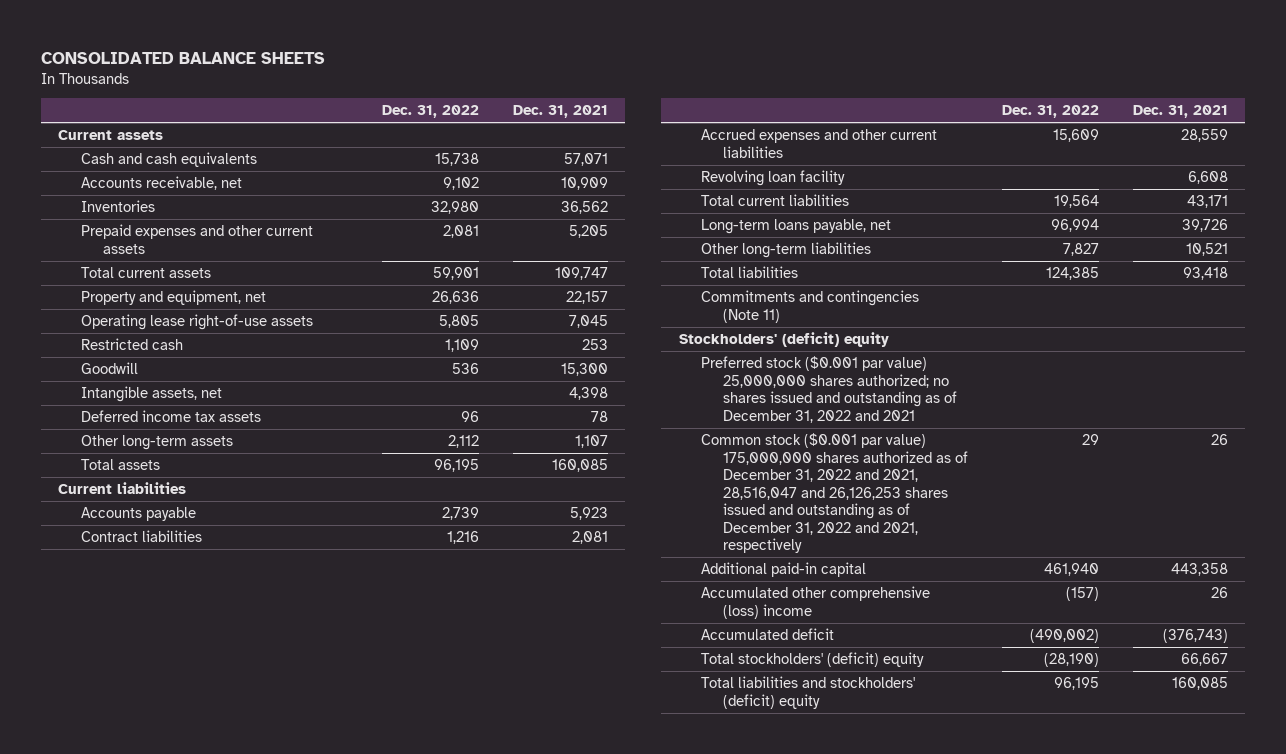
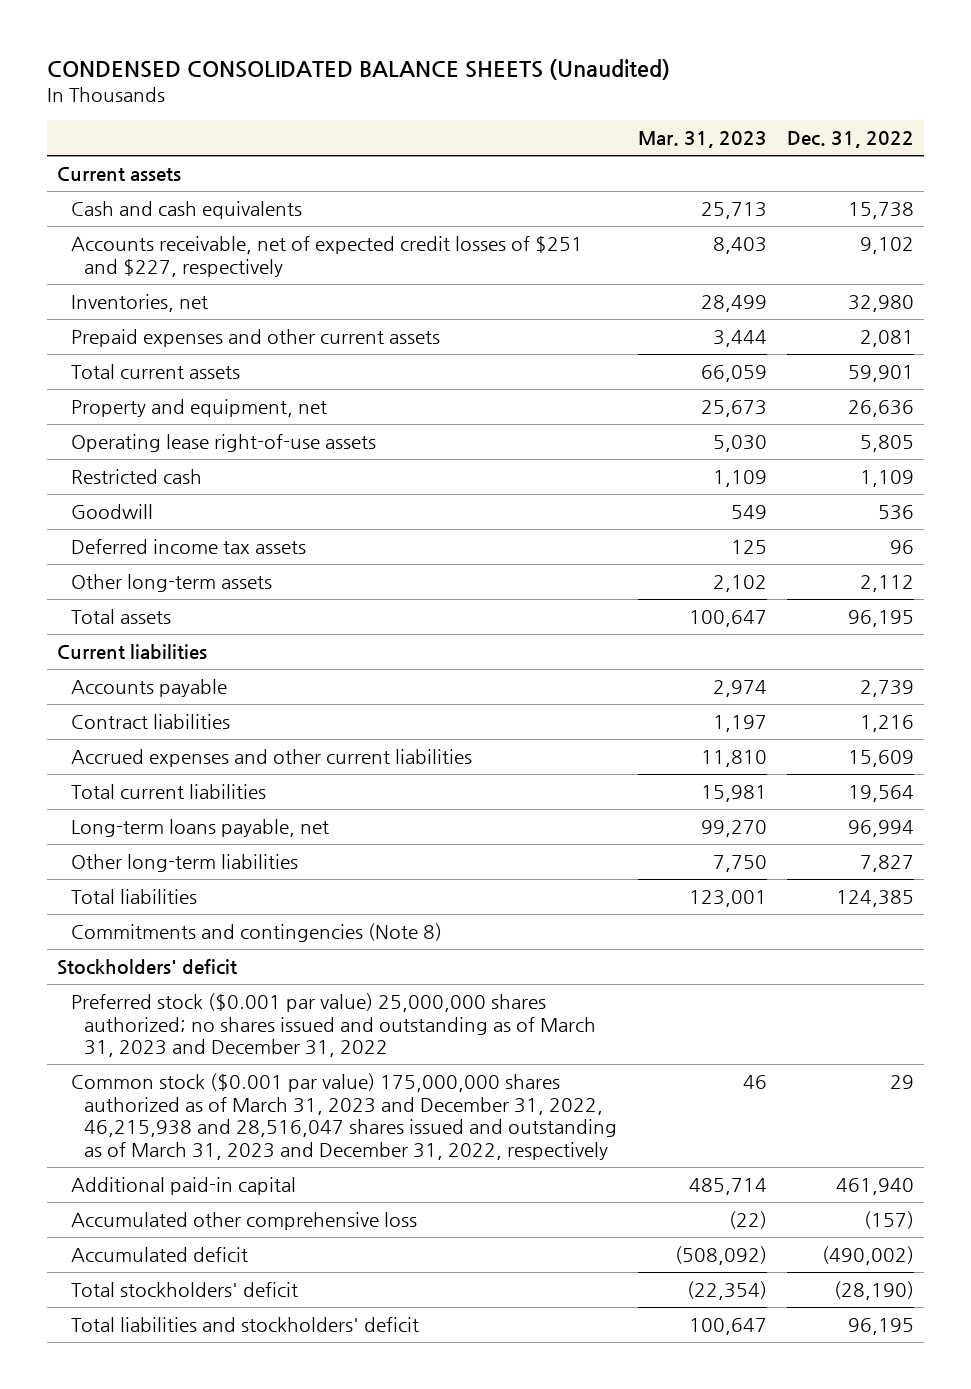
[41,51,326,64] CONSOLIDATED BALANCE SHEETS -> [46,58,670,80] CONDENSED CONSOLIDATED BALANCE SHEETS (Unaudited)
[512,105,608,119] Dec. 31, 2021 -> none
none -> [637,130,767,148] Mar. 31, 2023
[80,176,242,191] Accounts receivable, net -> [70,236,583,277] Accounts receivable, net of expected credit losses of $251 and $227, respectively
[80,200,155,213] Inventories -> [70,294,208,313] Inventories, net
[80,386,222,403] Intangible assets, net -> none
[700,170,845,187] Revolving loan facility -> none
[700,290,919,323] Commitments and contingencies (Note 11) -> [70,923,442,943] Commitments and contingencies (Note 8)
[678,332,889,348] Stockholders' (deficit) equity -> [57,959,238,976] Stockholders' deficit
[700,356,957,423] Preferred stock ($0.001 par value) 25,000,000 shares authorized; no shares issued and outstanding as of December 31, 2022 and 2021 -> [70,993,597,1058] Preferred stock ($0.001 par value) 25,000,000 shares authorized; no shares issued and outstanding as of March 31, 2023 and December 31, 2022
[700,433,968,554] Common stock ($0.001 par value) 175,000,000 shares authorized as of December 31, 2022 and 2021, 28,516,047 and 26,126,253 shares issued and outstanding as of December 31, 2022 and 2021, respectively -> [70,1073,618,1160] Common stock ($0.001 par value) 175,000,000 shares authorized as of March 31, 2023 and December 31, 2022, 46,215,938 and 28,516,047 shares issued and outstanding as of March 31, 2023 and December 31, 2022, respectively
[700,586,930,619] Accumulated other comprehensive (loss) income -> [70,1212,417,1231] Accumulated other comprehensive loss
[700,652,924,668] Total stockholders' (deficit) equity -> [70,1282,298,1298] Total stockholders' deficit
[700,676,915,709] Total liabilities and stockholders' (deficit) equity -> [70,1317,419,1333] Total liabilities and stockholders' deficit

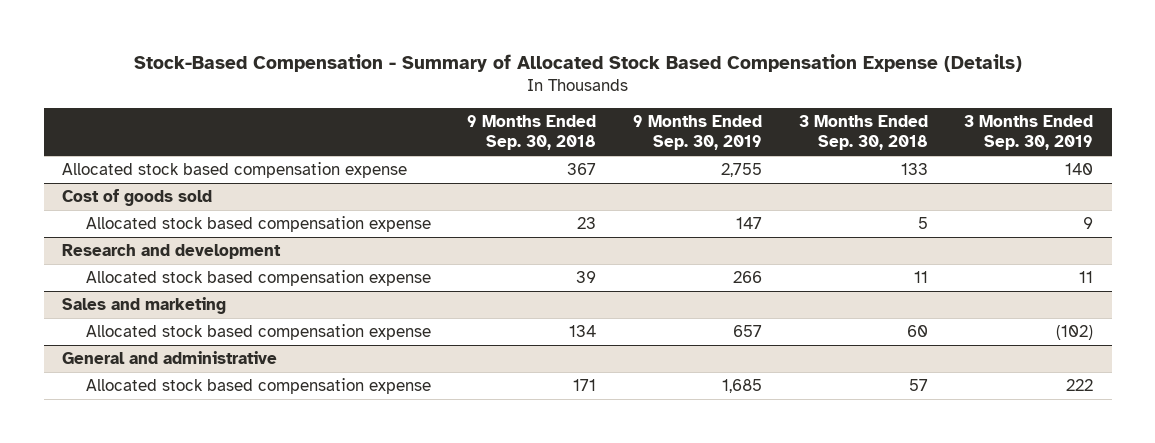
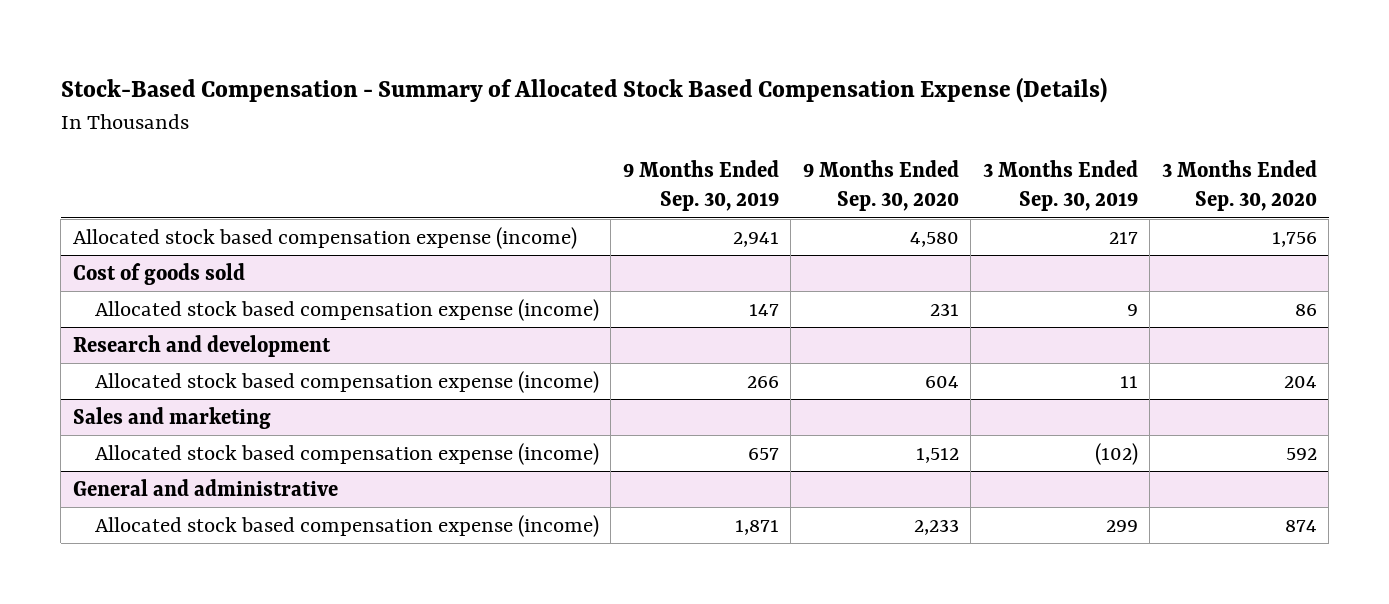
[467,114,597,151] 9 Months Ended Sep. 30, 2018 -> none
[798,114,928,151] 3 Months Ended Sep. 30, 2018 -> none
none -> [802,160,959,212] 9 Months Ended Sep. 30, 2020
none -> [1161,160,1317,212] 3 Months Ended Sep. 30, 2020
[61,162,407,179] Allocated stock based compensation expense -> [72,226,577,249] Allocated stock based compensation expense (income)
[721,163,763,178] 2,755 -> [732,231,779,247] 2,941
[1065,163,1094,176] 140 -> [1108,231,1138,244] 217
[85,216,431,233] Allocated stock based compensation expense -> [94,298,599,321] Allocated stock based compensation expense (income)
[85,270,431,287] Allocated stock based compensation expense -> [94,370,599,393] Allocated stock based compensation expense (income)
[85,324,431,341] Allocated stock based compensation expense -> [94,442,599,465] Allocated stock based compensation expense (income)
[85,378,431,395] Allocated stock based compensation expense -> [94,514,599,537] Allocated stock based compensation expense (income)
[722,379,763,394] 1,685 -> [734,519,779,535] 1,871
[1066,379,1094,392] 222 -> [1105,519,1138,532] 299

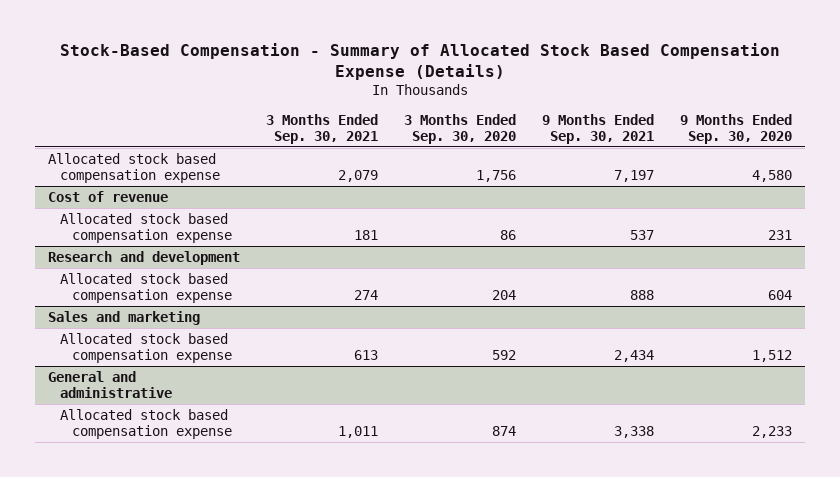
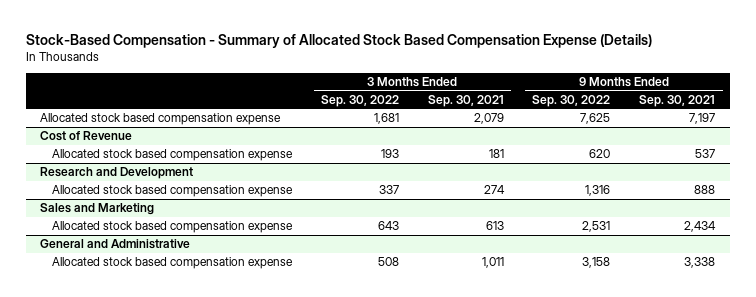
[404,113,517,144] 3 Months Ended Sep. 30, 2020 -> none
[679,113,792,144] 9 Months Ended Sep. 30, 2020 -> none
none -> [320,94,399,107] Sep. 30, 2022
none -> [532,94,611,107] Sep. 30, 2022
[48,191,169,203] Cost of revenue -> [40,131,133,142] Cost of Revenue
[48,251,241,266] Research and development -> [40,167,194,180] Research and Development
[48,311,201,326] Sales and marketing -> [40,203,155,216] Sales and Marketing
[48,371,173,398] General and administrative -> [40,239,191,250] General and Administrative

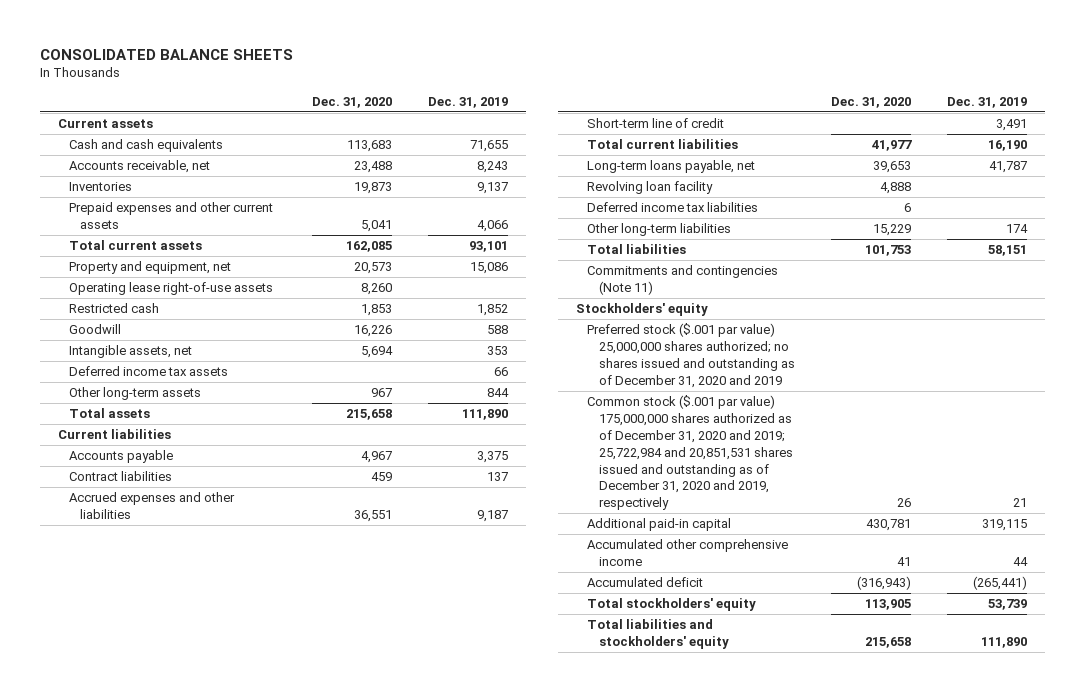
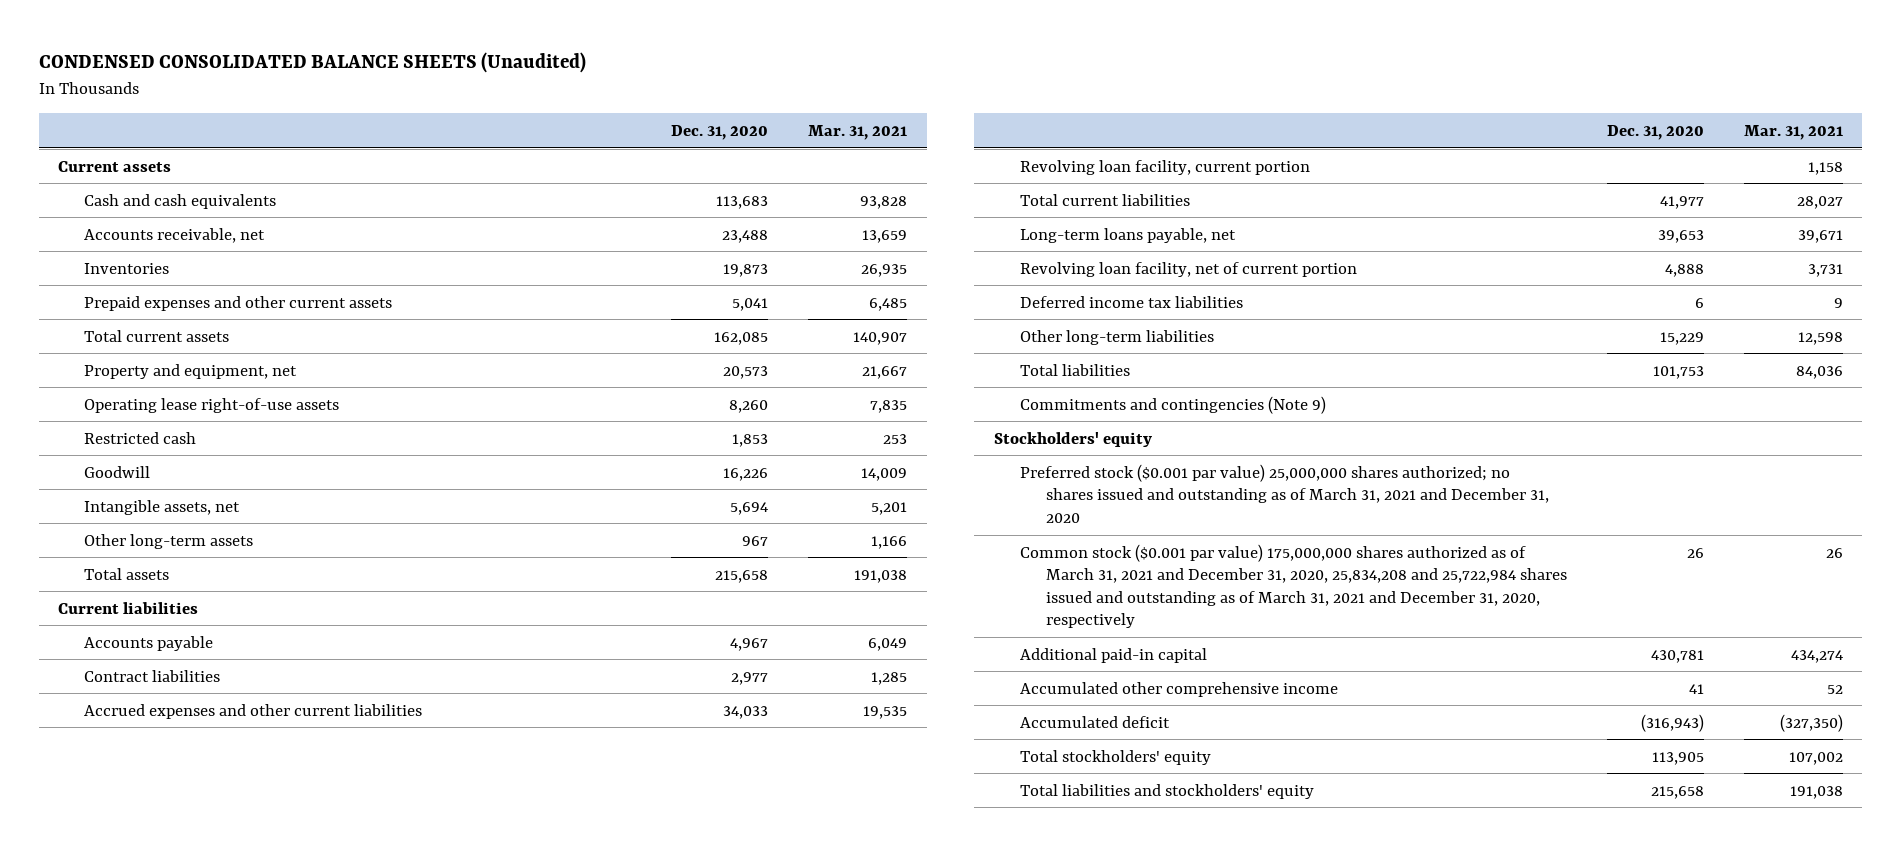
[39,48,293,60] CONSOLIDATED BALANCE SHEETS -> [38,52,586,74] CONDENSED CONSOLIDATED BALANCE SHEETS (Unaudited)
[427,96,508,108] Dec. 31, 2019 -> none
none -> [807,124,907,140] Mar. 31, 2021
[68,366,228,377] Deferred income tax assets -> none
[370,472,392,482] 459 -> [731,671,769,685] 2,977
[68,492,235,520] Accrued expenses and other liabilities -> [84,703,423,719] Accrued expenses and other current liabilities
[353,510,392,523] 36,551 -> [723,705,769,719] 34,033
[587,118,725,129] Short-term line of credit -> [1020,159,1311,175] Revolving loan facility, current portion
[587,181,714,195] Revolving loan facility -> [1020,261,1358,277] Revolving loan facility, net of current portion
[587,265,779,296] Commitments and contingencies (Note 11) -> [1020,395,1327,414] Commitments and contingencies (Note 9)
[587,323,795,388] Preferred stock ($.001 par value) 25,000,000 shares authorized; no shares issued and outstanding as of December 31, 2020 and 2019 -> [1020,463,1550,523] Preferred stock ($0.001 par value) 25,000,000 shares authorized; no shares issued and outstanding as of March 31, 2021 and December 31, 2020
[587,395,793,511] Common stock ($.001 par value) 175,000,000 shares authorized as of December 31, 2020 and 2019; 25,722,984 and 20,851,531 shares issued and outstanding as of December 31, 2020 and 2019, respectively -> [1020,543,1568,629] Common stock ($0.001 par value) 175,000,000 shares authorized as of March 31, 2021 and December 31, 2020, 25,834,208 and 25,722,984 shares issued and outstanding as of March 31, 2021 and December 31, 2020, respectively

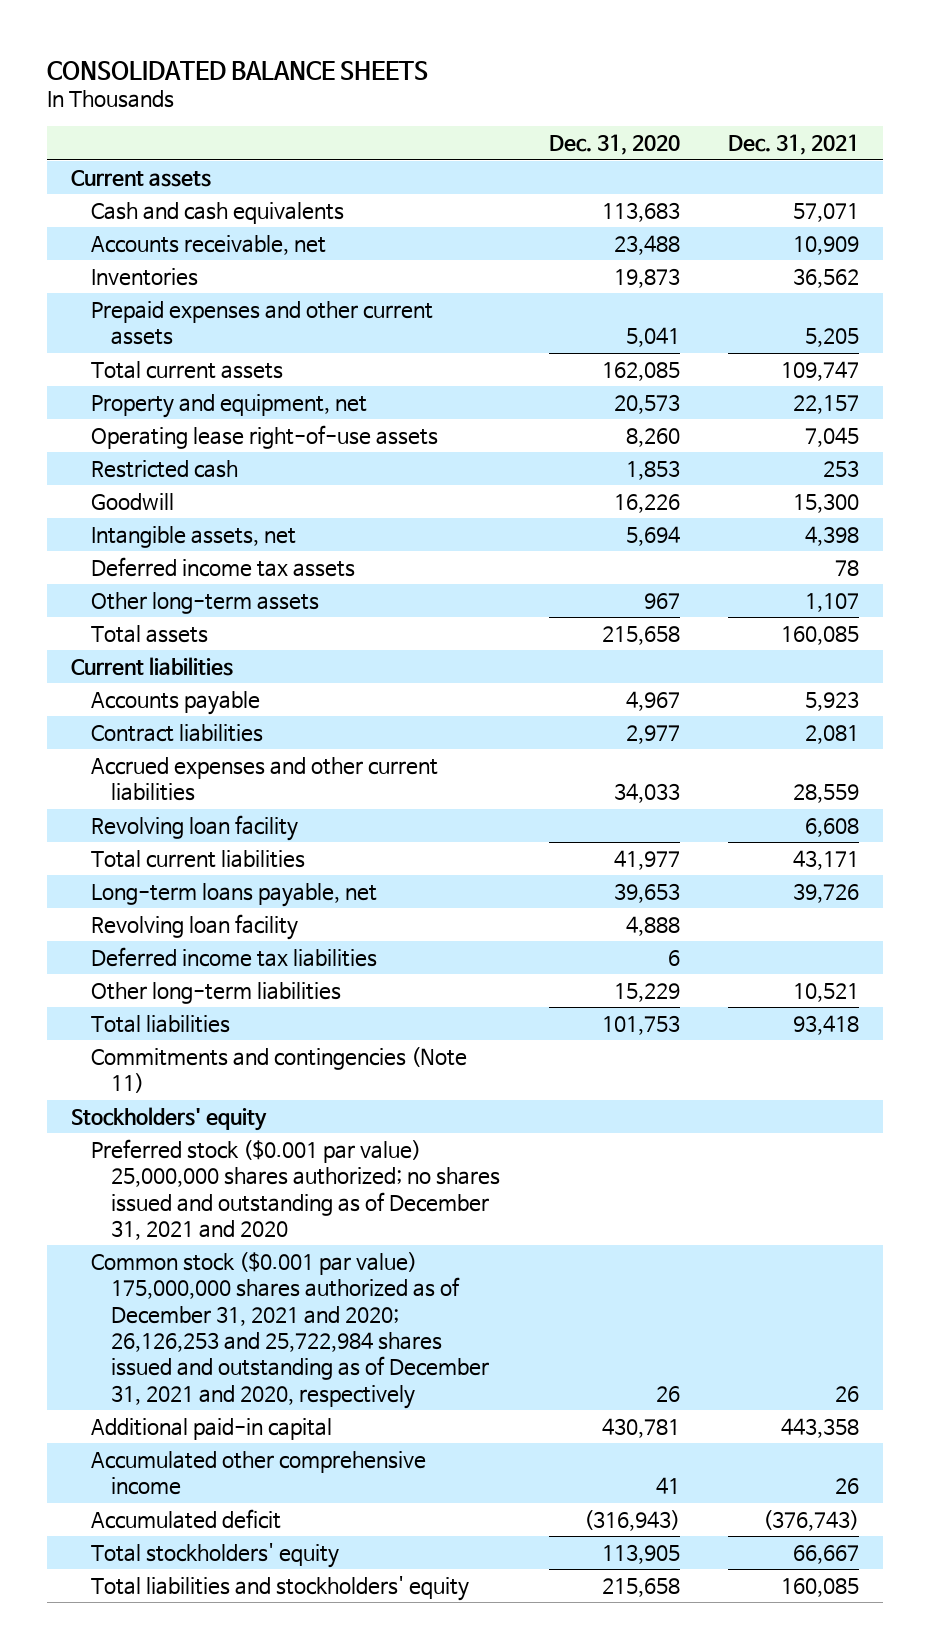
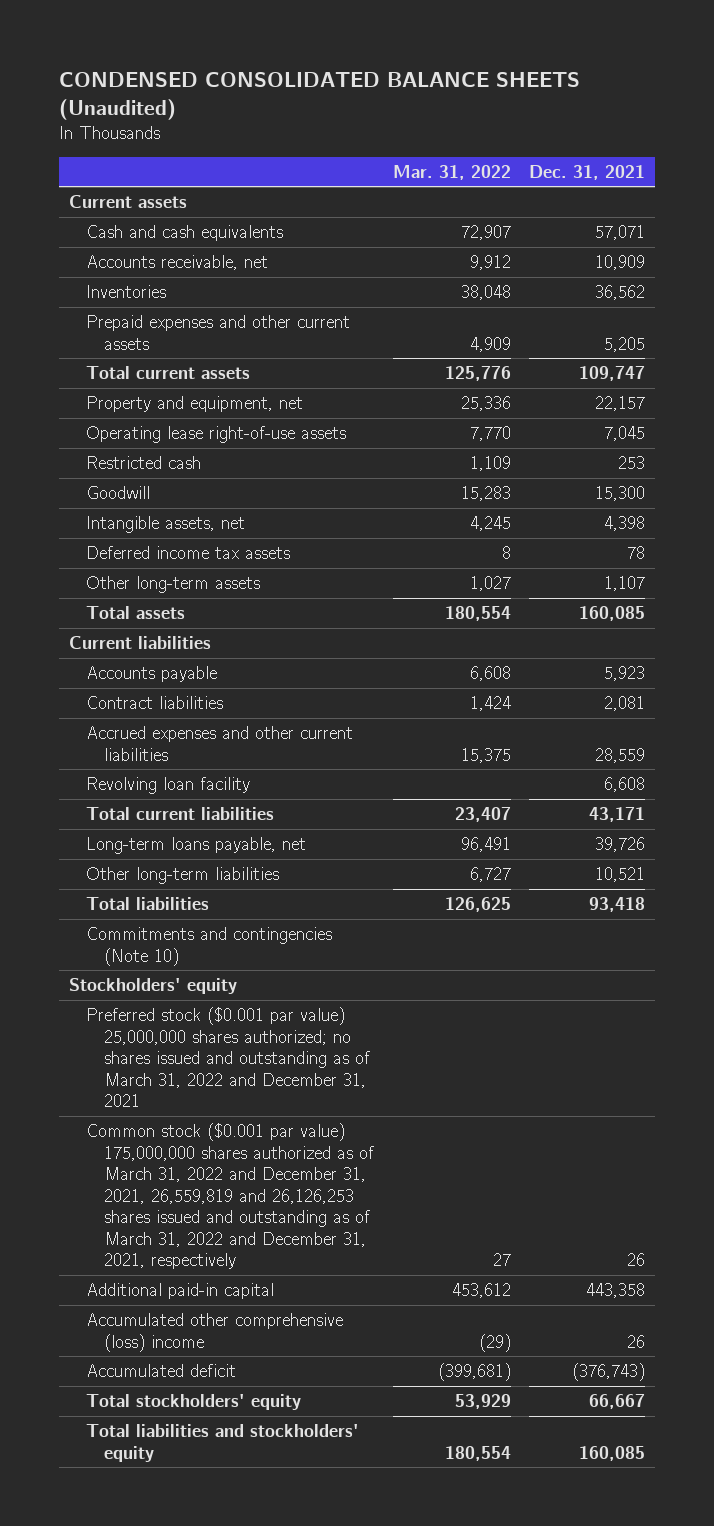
[46,60,428,80] CONSOLIDATED BALANCE SHEETS -> [59,72,581,120] CONDENSED CONSOLIDATED BALANCE SHEETS (Unaudited)
[548,134,680,156] Dec. 31, 2020 -> none
none -> [392,164,511,180] Mar. 31, 2022
[91,913,299,940] Revolving loan facility -> none
[91,946,378,967] Deferred income tax liabilities -> none
[91,1046,468,1094] Commitments and contingencies (Note 11) -> [86,927,333,966] Commitments and contingencies (Note 10)
[91,1138,501,1240] Preferred stock ($0.001 par value) 25,000,000 shares authorized; no shares issued and outstanding as of December 31, 2021 and 2020 -> [86,1007,371,1108] Preferred stock ($0.001 par value) 25,000,000 shares authorized; no shares issued and outstanding as of March 31, 2022 and December 31, 2021
[91,1251,490,1409] Common stock ($0.001 par value) 175,000,000 shares authorized as of December 31, 2021 and 2020; 26,126,253 and 25,722,984 shares issued and outstanding as of December 31, 2021 and 2020, respectively -> [86,1123,375,1270] Common stock ($0.001 par value) 175,000,000 shares authorized as of March 31, 2022 and December 31, 2021, 26,559,819 and 26,126,253 shares issued and outstanding as of March 31, 2022 and December 31, 2021, respectively
[91,1450,427,1496] Accumulated other comprehensive income -> [86,1313,344,1352] Accumulated other comprehensive (loss) income

